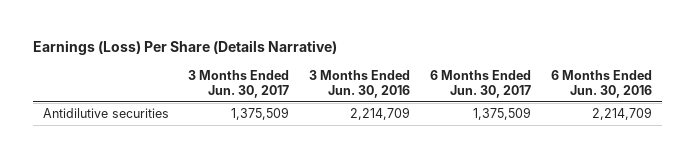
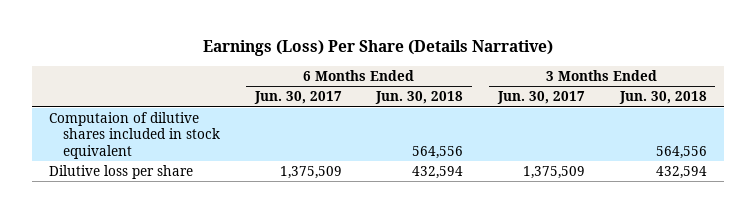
[309,69,411,99] 3 Months Ended Jun. 30, 2016 -> none
[550,69,652,99] 6 Months Ended Jun. 30, 2016 -> none
none -> [375,91,464,105] Jun. 30, 2018
none -> [618,91,707,105] Jun. 30, 2018
none -> [48,112,221,159] Computaion of dilutive shares included in stock equivalent
[42,108,169,119] Antidilutive securities -> [48,165,193,180] Dilutive loss per share

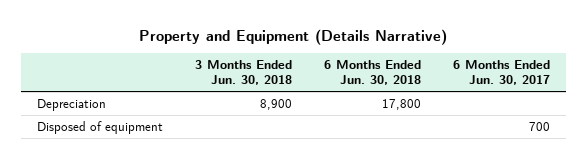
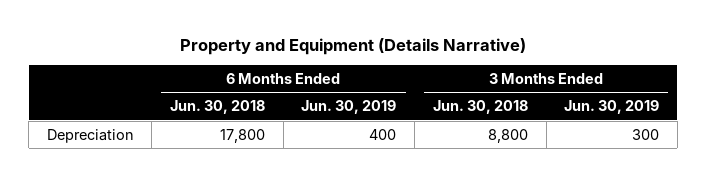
[452,60,550,86] 6 Months Ended Jun. 30, 2017 -> none
none -> [301,100,397,115] Jun. 30, 2019
none -> [564,100,660,115] Jun. 30, 2019
[36,121,163,135] Disposed of equipment -> none
[259,99,292,111] 8,900 -> [487,128,528,143] 8,800

